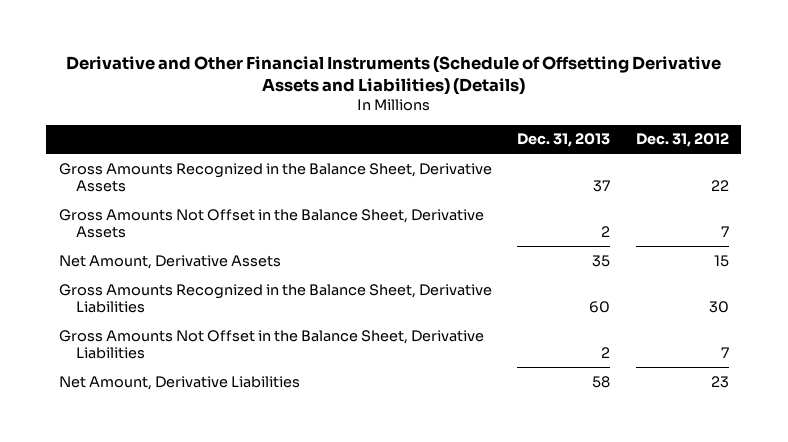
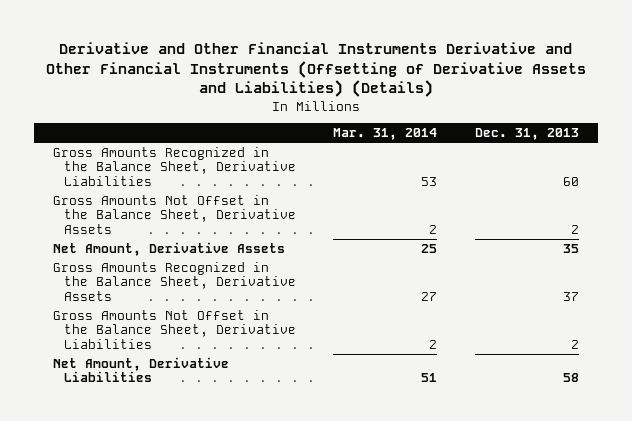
[65,55,721,95] Derivative and Other Financial Instruments (Schedule of Offsetting Derivative Assets and Liabilities) (Details) -> [46,42,587,98] Derivative and Other Financial Instruments Derivative and Other Financial Instruments (Offsetting of Derivative Assets and Liabilities) (Details)
[635,133,729,148] Dec. 31, 2012 -> none
none -> [333,128,438,141] Mar. 31, 2014
[58,283,492,314] Gross Amounts Recognized in the Balance Sheet, Derivative Liabilities -> [53,146,296,186] Gross Amounts Recognized in the Balance Sheet, Derivative Liabilities
[58,162,492,193] Gross Amounts Recognized in the Balance Sheet, Derivative Assets -> [53,261,296,301] Gross Amounts Recognized in the Balance Sheet, Derivative Assets

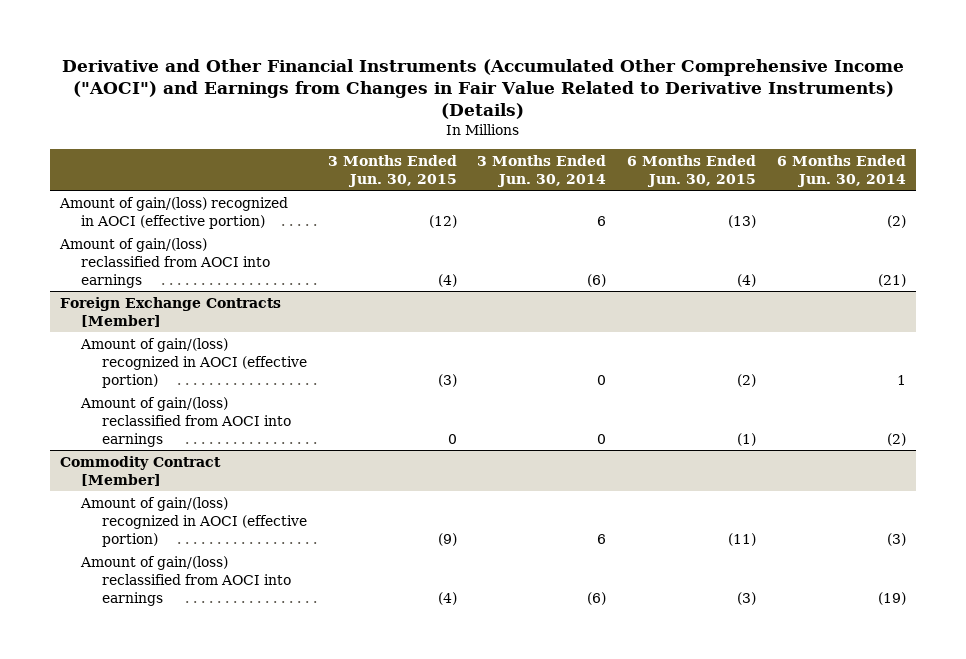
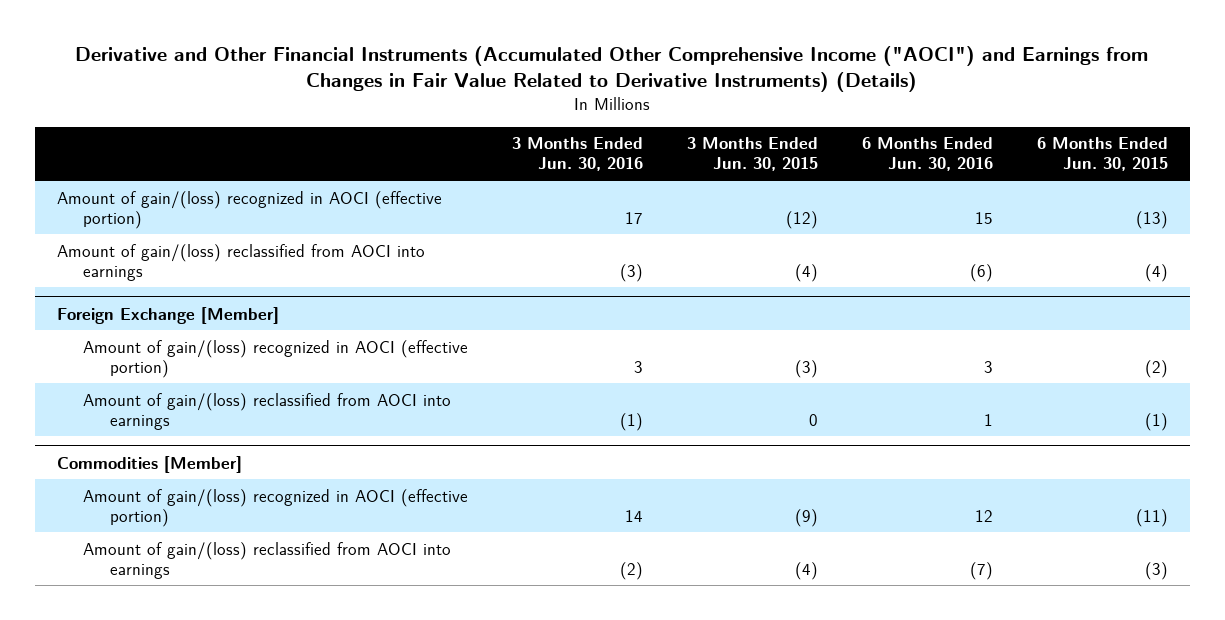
[477,154,607,187] 3 Months Ended Jun. 30, 2014 -> none
[777,154,907,187] 6 Months Ended Jun. 30, 2014 -> none
none -> [512,137,644,172] 3 Months Ended Jun. 30, 2016
none -> [862,137,994,172] 6 Months Ended Jun. 30, 2016
[60,296,282,327] Foreign Exchange Contracts [Member] -> [56,306,279,324] Foreign Exchange [Member]
[60,455,222,486] Commodity Contract [Member] -> [56,455,242,473] Commodities [Member]

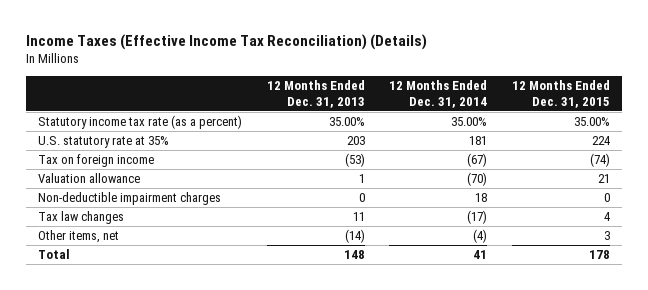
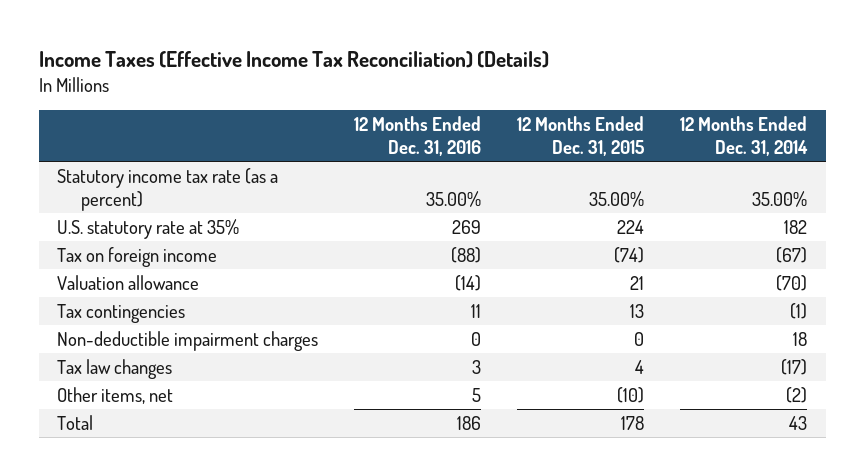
[266,80,365,108] 12 Months Ended Dec. 31, 2013 -> none
none -> [354,115,482,156] 12 Months Ended Dec. 31, 2016
[469,136,488,146] 181 -> [784,219,808,234] 182
none -> [56,303,185,323] Tax contingencies
[473,229,488,244] (4) -> [786,386,808,403] (2)
[603,231,610,241] 3 -> [617,386,645,403] (10)
[473,250,488,260] 41 -> [789,415,808,430] 43

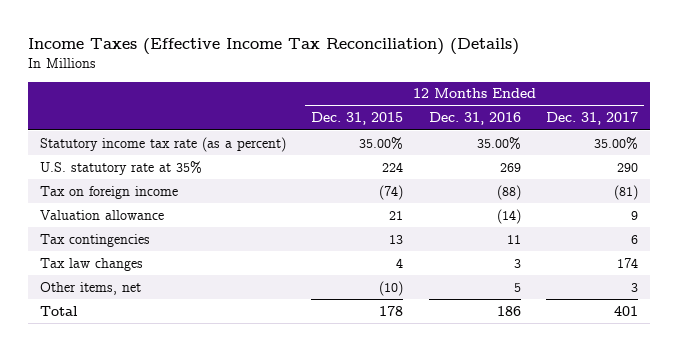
[680,115,809,156] 12 Months Ended Dec. 31, 2014 -> none
none -> [545,112,638,126] Dec. 31, 2017
[56,330,318,351] Non-deductible impairment charges -> none

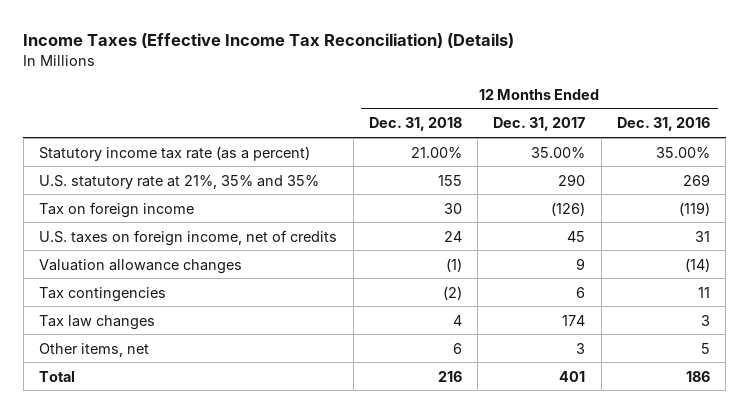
[311,112,404,126] Dec. 31, 2015 -> none
none -> [368,117,462,132] Dec. 31, 2018
[40,160,203,175] U.S. statutory rate at 35% -> [39,174,320,189] U.S. statutory rate at 21%, 35% and 35%
[496,184,521,200] (88) -> [678,201,710,216] (119)
[613,184,638,200] (81) -> [551,201,586,216] (126)
none -> [39,229,338,246] U.S. taxes on foreign income, net of credits
[40,209,165,220] Valuation allowance -> [39,258,243,274] Valuation allowance changes

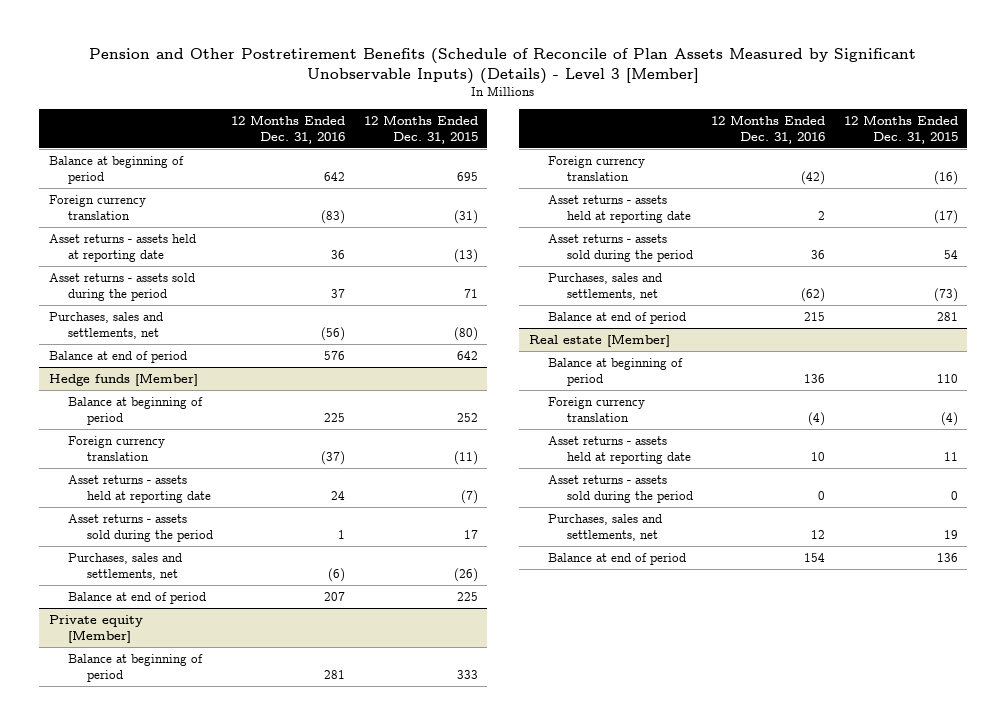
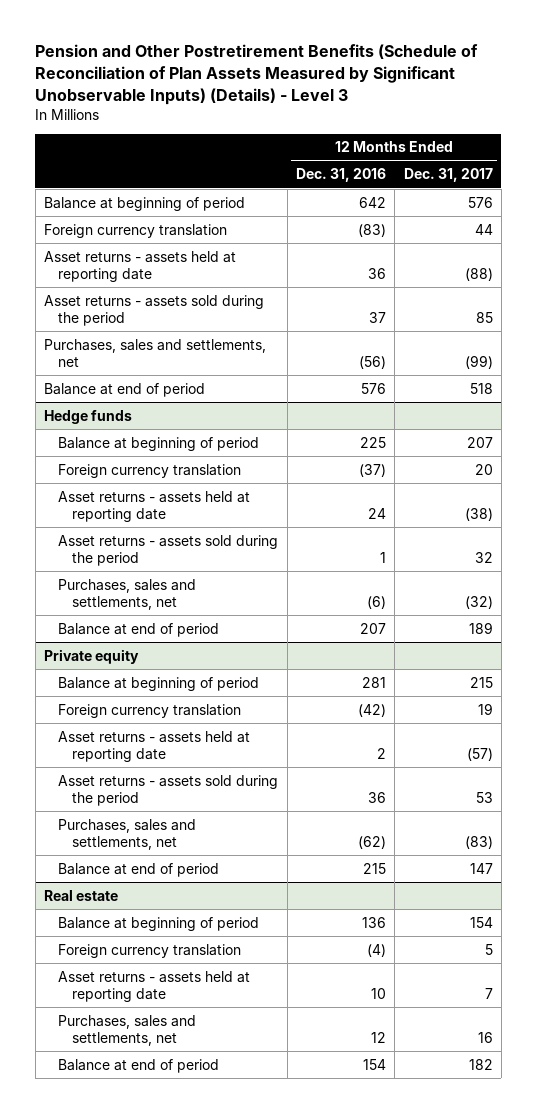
[89,48,917,84] Pension and Other Postretirement Benefits (Schedule of Reconcile of Plan Assets Measured by Significant Unobservable Inputs) (Details) - Level 3 [Member] -> [35,44,479,105] Pension and Other Postretirement Benefits (Schedule of Reconciliation of Plan Assets Measured by Significant Unobservable Inputs) (Details) - Level 3
[364,114,479,144] 12 Months Ended Dec. 31, 2015 -> none
none -> [403,168,493,183] Dec. 31, 2017
[48,372,198,386] Hedge funds [Member] -> [44,409,133,424] Hedge funds
[48,614,143,643] Private equity [Member] -> [44,648,140,664] Private equity
[528,333,670,347] Real estate [Member] -> [44,889,119,901] Real estate
[547,474,693,503] Asset returns - assets sold during the period -> none

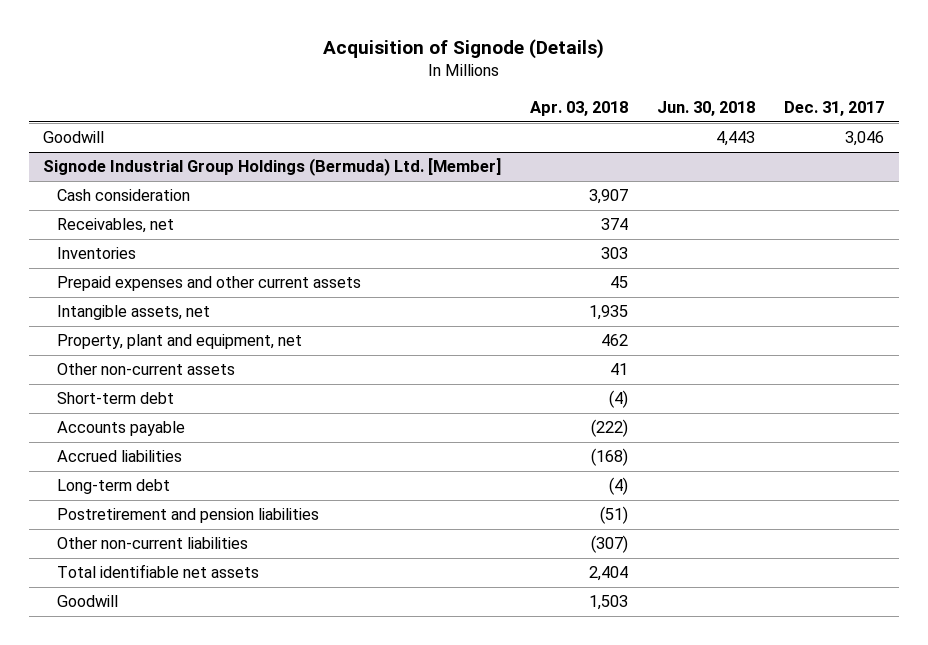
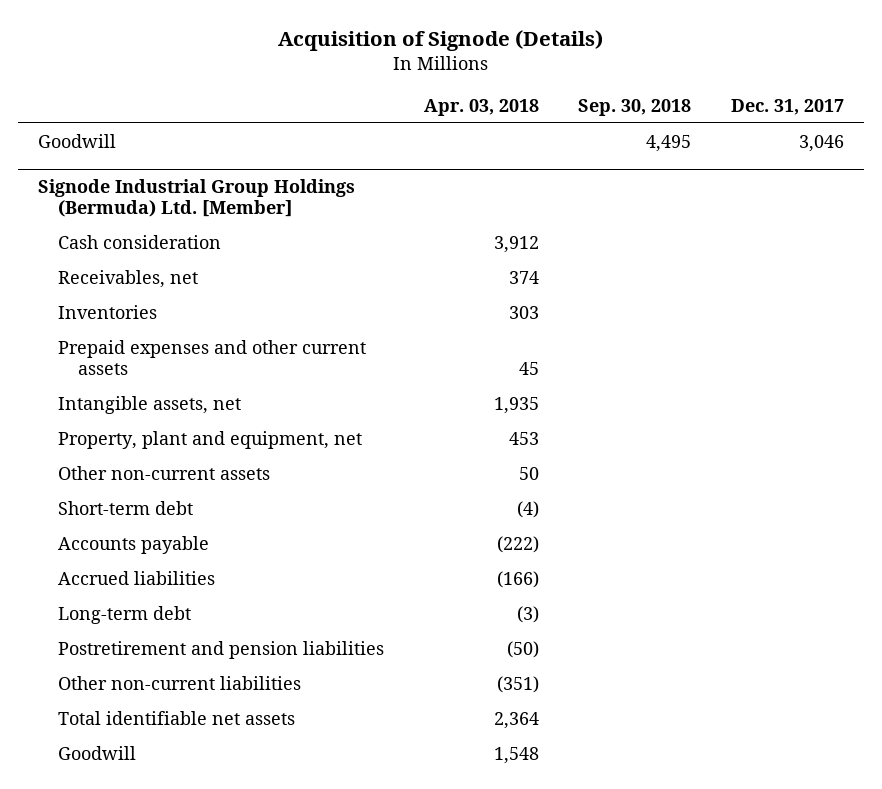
[657,100,756,116] Jun. 30, 2018 -> none
none -> [578,98,692,116] Sep. 30, 2018
[589,189,629,205] 3,907 -> [493,235,539,253] 3,912
[601,334,629,347] 462 -> [508,431,539,445] 453
[610,363,629,376] 41 -> [518,466,539,480] 50
[591,448,629,467] (168) -> [496,570,539,588] (166)
[609,477,629,496] (4) -> [516,605,539,623] (3)
[600,506,629,525] (51) -> [506,640,539,658] (50)
[591,535,629,554] (307) -> [496,675,539,693] (351)
[589,566,629,582] 2,404 -> [493,711,539,729] 2,364
[589,595,629,611] 1,503 -> [493,746,539,764] 1,548

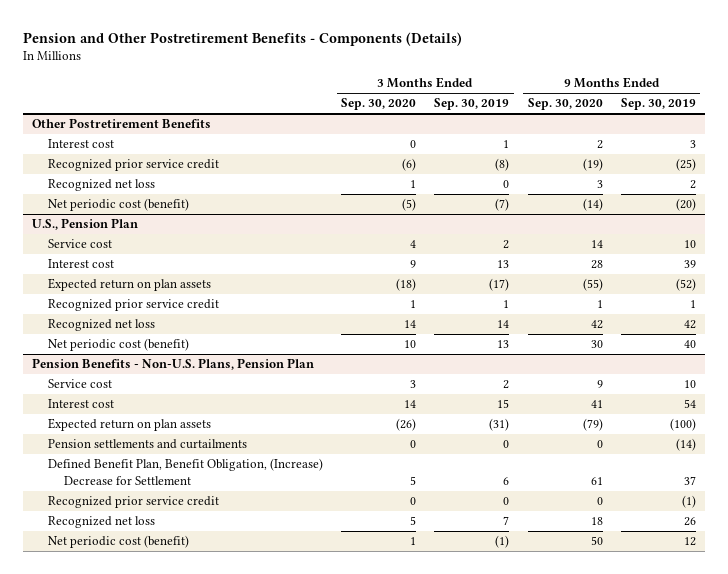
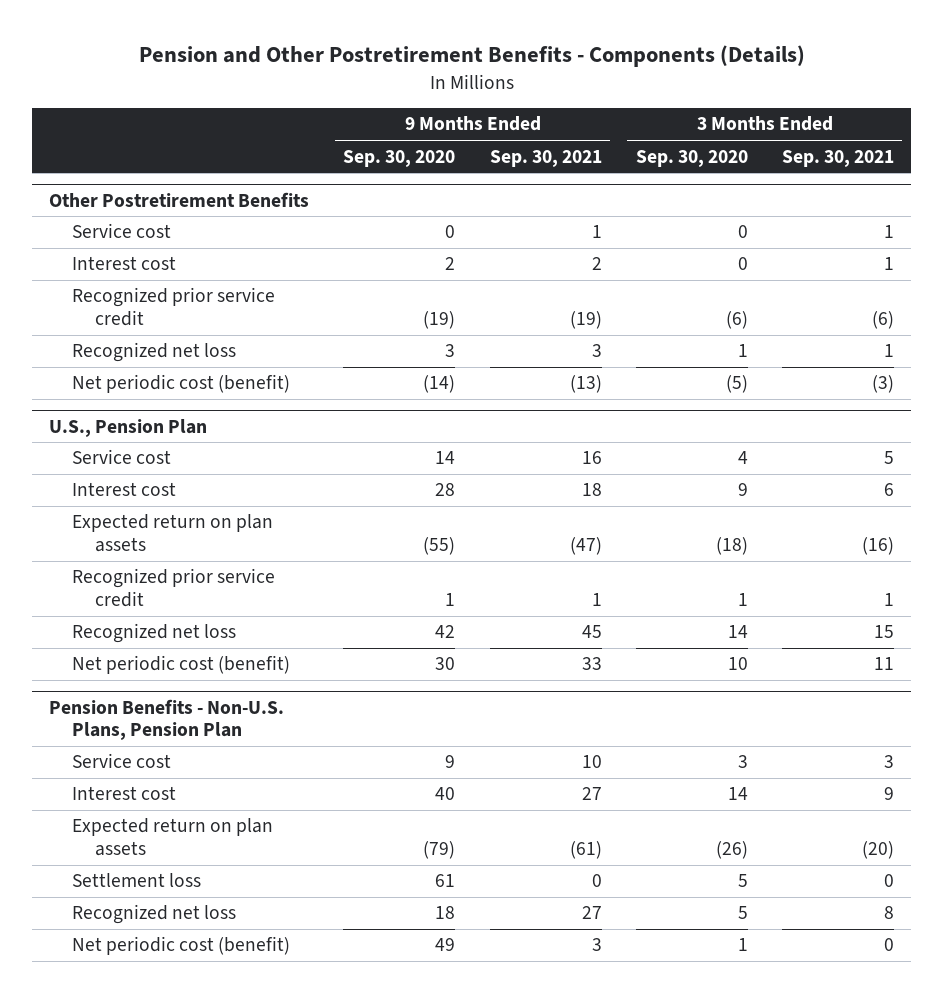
[434,98,510,111] Sep. 30, 2019 -> none
[620,98,696,111] Sep. 30, 2019 -> none
none -> [489,149,602,167] Sep. 30, 2021
none -> [781,149,894,167] Sep. 30, 2021
none -> [72,223,172,239] Service cost
[590,400,603,409] 41 -> [435,787,456,801] 40
[48,439,248,450] Pension settlements and curtailments -> none
[48,496,220,509] Recognized prior service credit -> none
[48,458,324,485] Defined Benefit Plan, Benefit Obligation, (Increase) Decrease for Settlement -> [72,873,202,888] Settlement loss
[590,536,603,546] 50 -> [435,938,456,952] 49

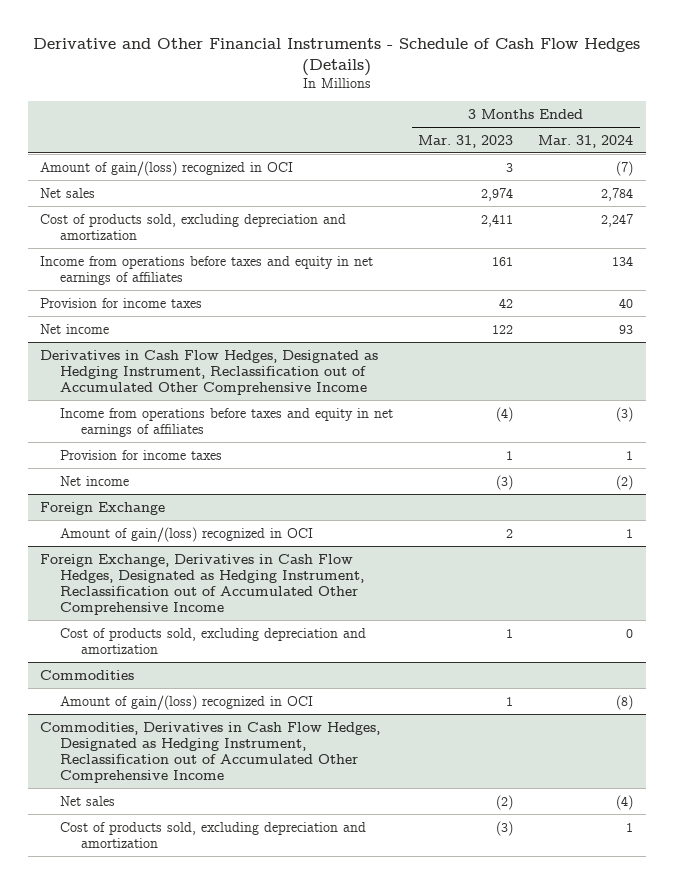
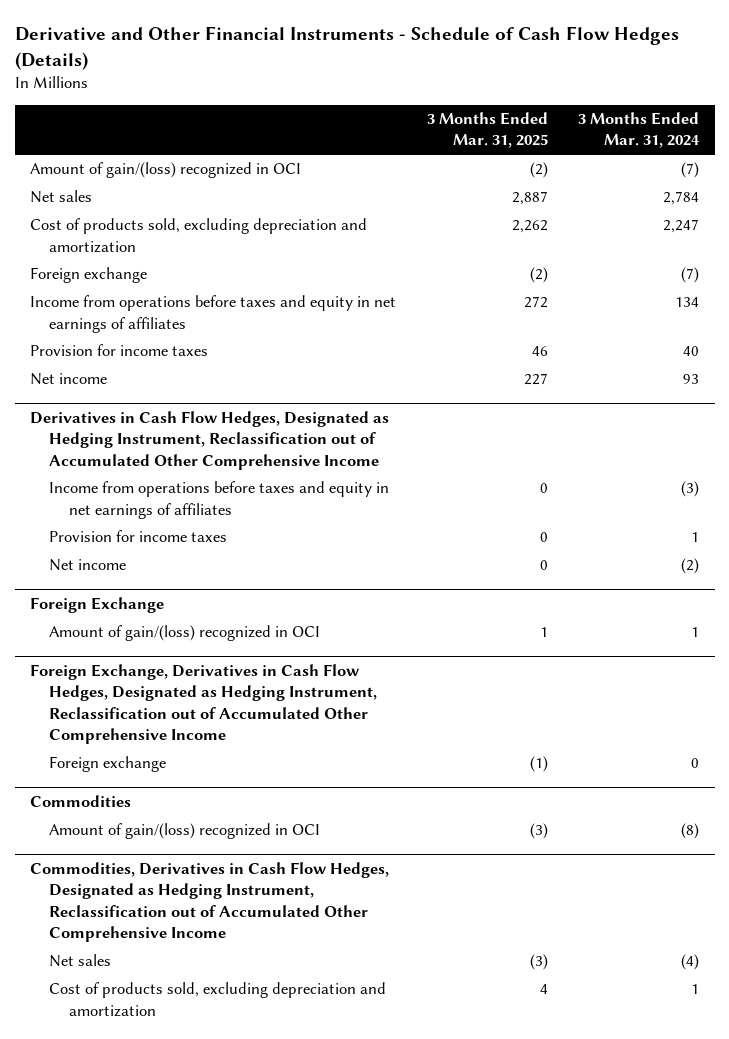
[418,134,514,148] Mar. 31, 2023 -> none
none -> [426,112,548,149] 3 Months Ended Mar. 31, 2025
none -> [30,267,148,284] Foreign exchange
[60,627,367,654] Cost of products sold, excluding depreciation and amortization -> none
none -> [49,756,167,773] Foreign exchange

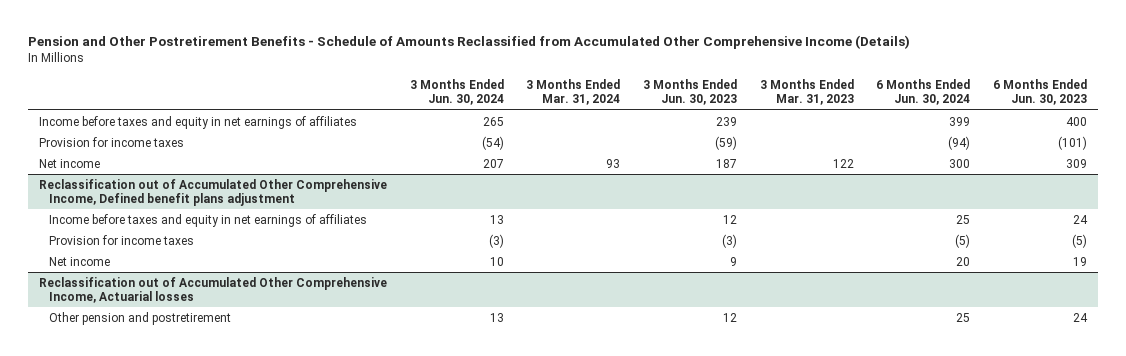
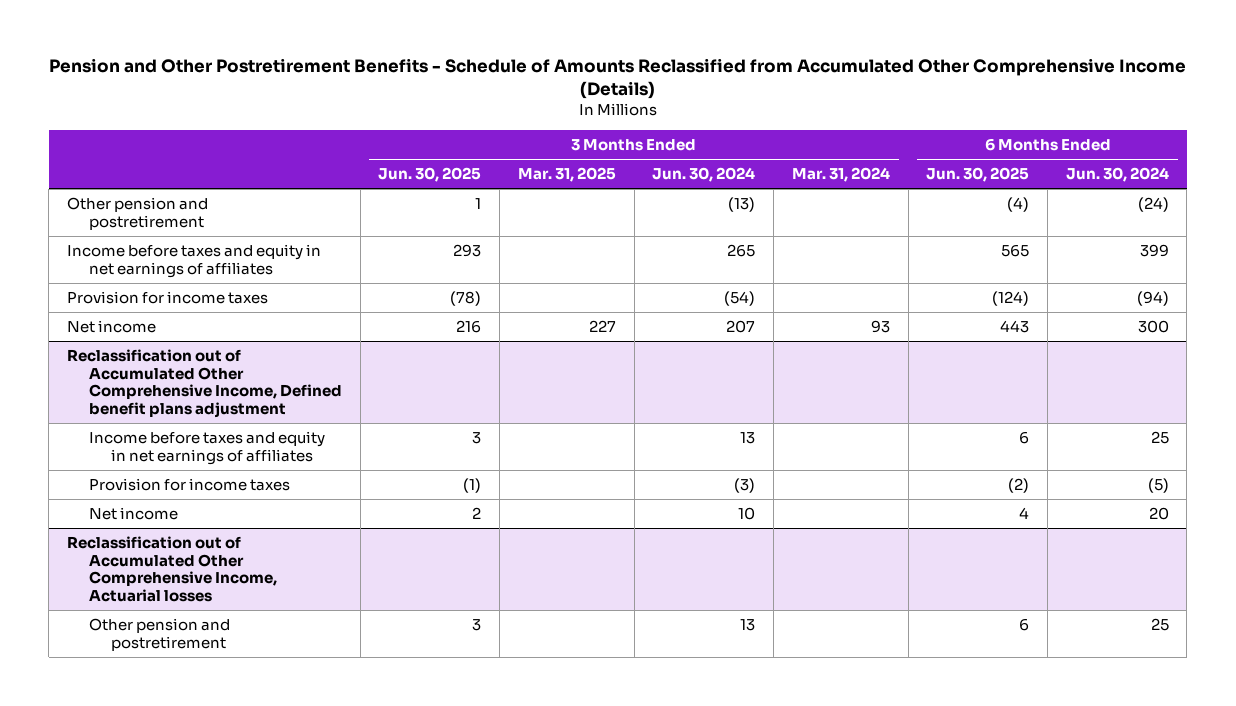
[642,78,737,106] 3 Months Ended Jun. 30, 2023 -> none
[759,78,854,106] 3 Months Ended Mar. 31, 2023 -> none
[992,78,1087,106] 6 Months Ended Jun. 30, 2023 -> none
none -> [378,167,482,183] Jun. 30, 2025
none -> [517,167,616,183] Mar. 31, 2025
none -> [926,167,1030,183] Jun. 30, 2025
none -> [66,197,208,230] Other pension and postretirement

